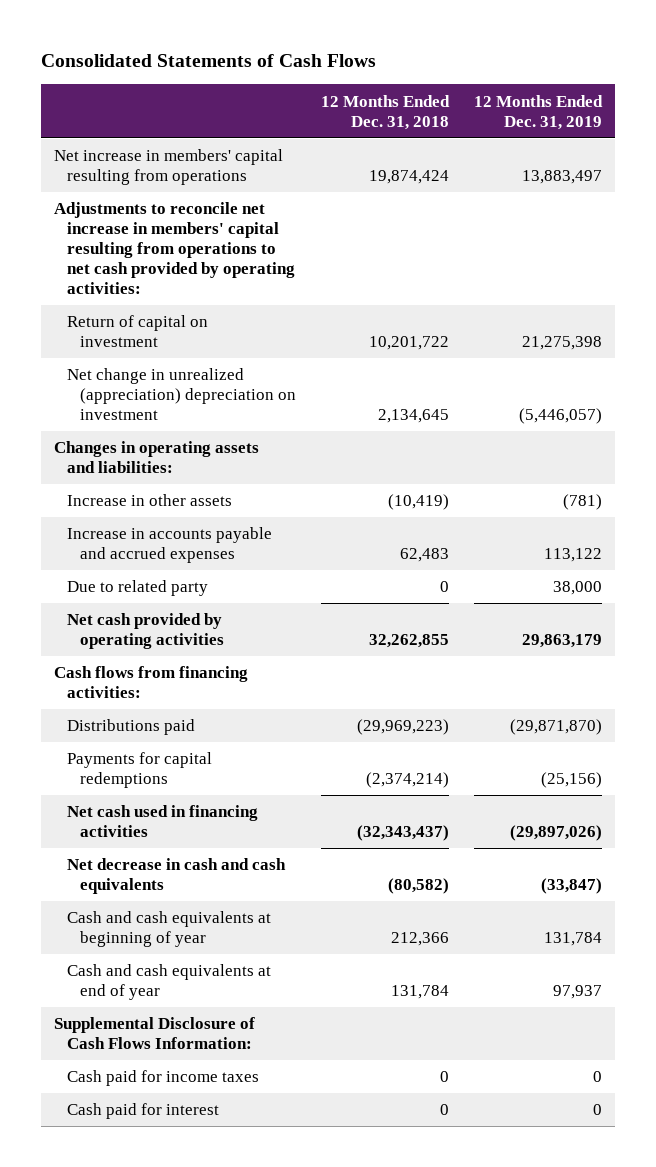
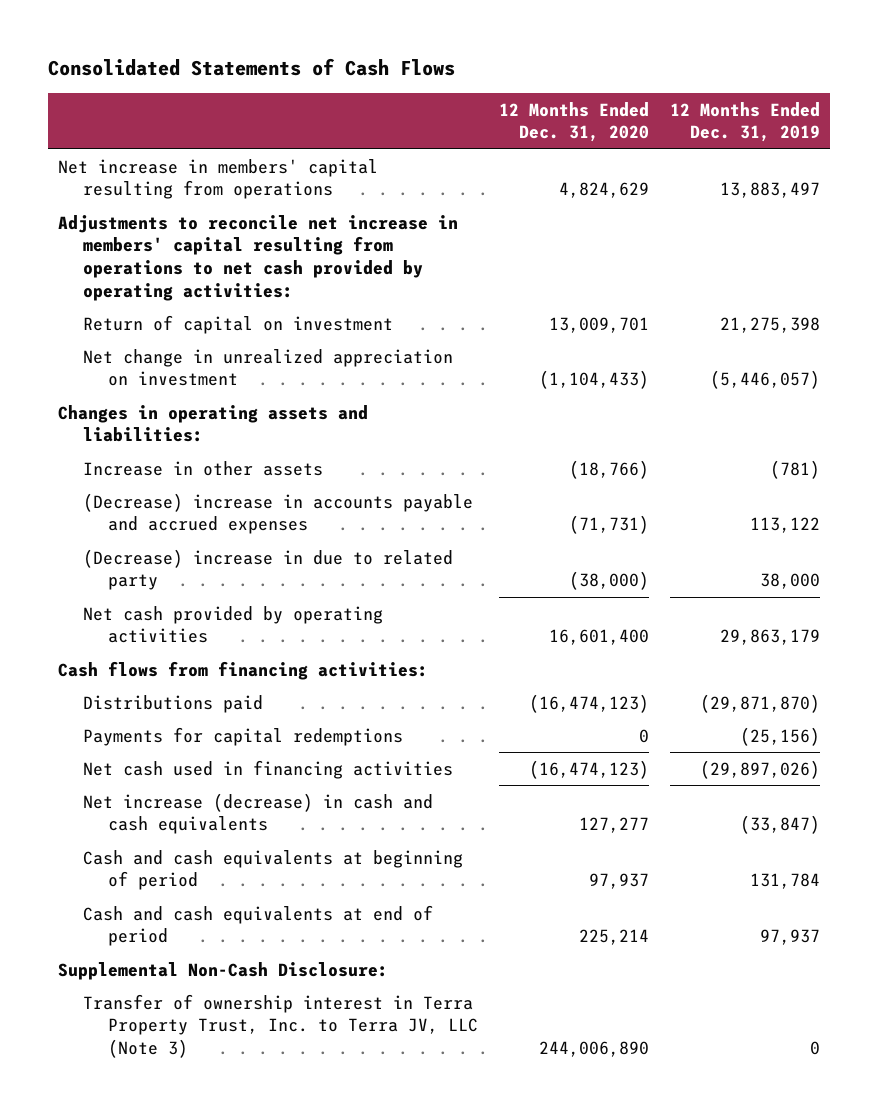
[321,94,451,130] 12 Months Ended Dec. 31, 2018 -> none
none -> [498,101,649,143] 12 Months Ended Dec. 31, 2020
[66,368,297,421] Net change in unrealized (appreciation) depreciation on investment -> [83,348,454,387] Net change in unrealized appreciation on investment
[66,527,272,564] Increase in accounts payable and accrued expenses -> [83,492,474,535] (Decrease) increase in accounts payable and accrued expenses
[66,580,208,597] Due to related party -> [83,548,454,591] (Decrease) increase in due to related party
[66,1070,259,1087] Cash paid for income taxes -> none
[66,1103,219,1120] Cash paid for interest -> none
[66,858,286,895] Net decrease in cash and cash equivalents -> [83,792,434,835] Net increase (decrease) in cash and cash equivalents
[66,911,271,948] Cash and cash equivalents at beginning of year -> [83,849,464,891] Cash and cash equivalents at beginning of period
[66,964,271,1001] Cash and cash equivalents at end of year -> [83,904,434,947] Cash and cash equivalents at end of period
[53,1017,255,1050] Supplemental Disclosure of Cash Flows Information: -> [58,961,389,980] Supplemental Non-Cash Disclosure:
none -> [83,993,478,1058] Transfer of ownership interest in Terra Property Trust, Inc. to Terra JV, LLC (Note 3)

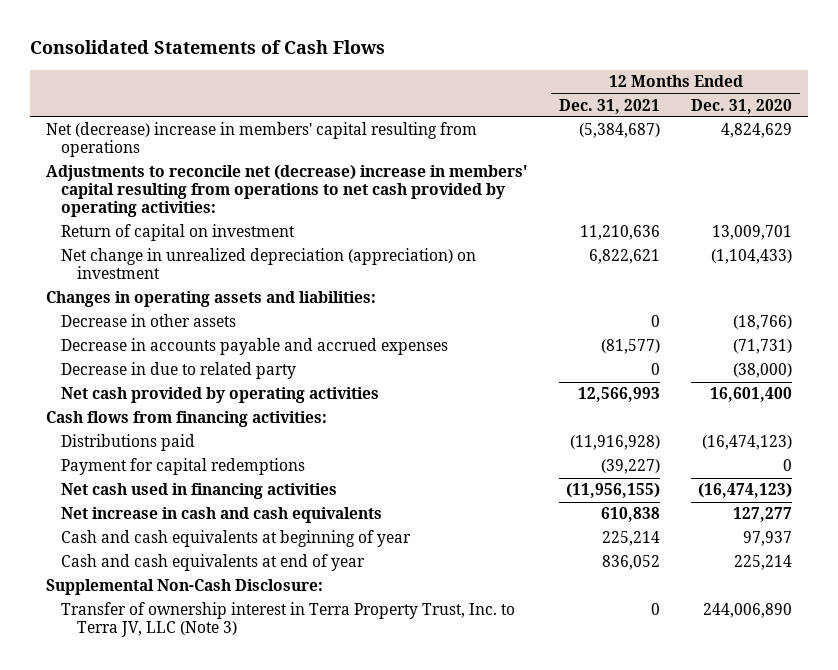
[669,101,820,143] 12 Months Ended Dec. 31, 2019 -> none
none -> [558,98,660,114] Dec. 31, 2021
[58,158,379,200] Net increase in members' capital resulting from operations -> [45,122,477,158] Net (decrease) increase in members' capital resulting from operations
[58,214,459,301] Adjustments to reconcile net increase in members' capital resulting from operations to net cash provided by operating activities: -> [45,165,528,218] Adjustments to reconcile net (decrease) increase in members' capital resulting from operations to net cash provided by operating activities:
[83,348,454,387] Net change in unrealized appreciation on investment -> [61,248,477,280] Net change in unrealized depreciation (appreciation) on investment
[83,460,324,476] Increase in other assets -> [61,314,237,328] Decrease in other assets
[83,492,474,535] (Decrease) increase in accounts payable and accrued expenses -> [61,338,449,356] Decrease in accounts payable and accrued expenses
[83,548,454,591] (Decrease) increase in due to related party -> [61,362,297,380] Decrease in due to related party
[83,726,404,746] Payments for capital redemptions -> [61,458,306,476] Payment for capital redemptions
[83,792,434,835] Net increase (decrease) in cash and cash equivalents -> [61,507,383,524] Net increase in cash and cash equivalents
[83,849,464,891] Cash and cash equivalents at beginning of period -> [61,530,412,548] Cash and cash equivalents at beginning of year
[83,904,434,947] Cash and cash equivalents at end of period -> [61,554,366,572] Cash and cash equivalents at end of year

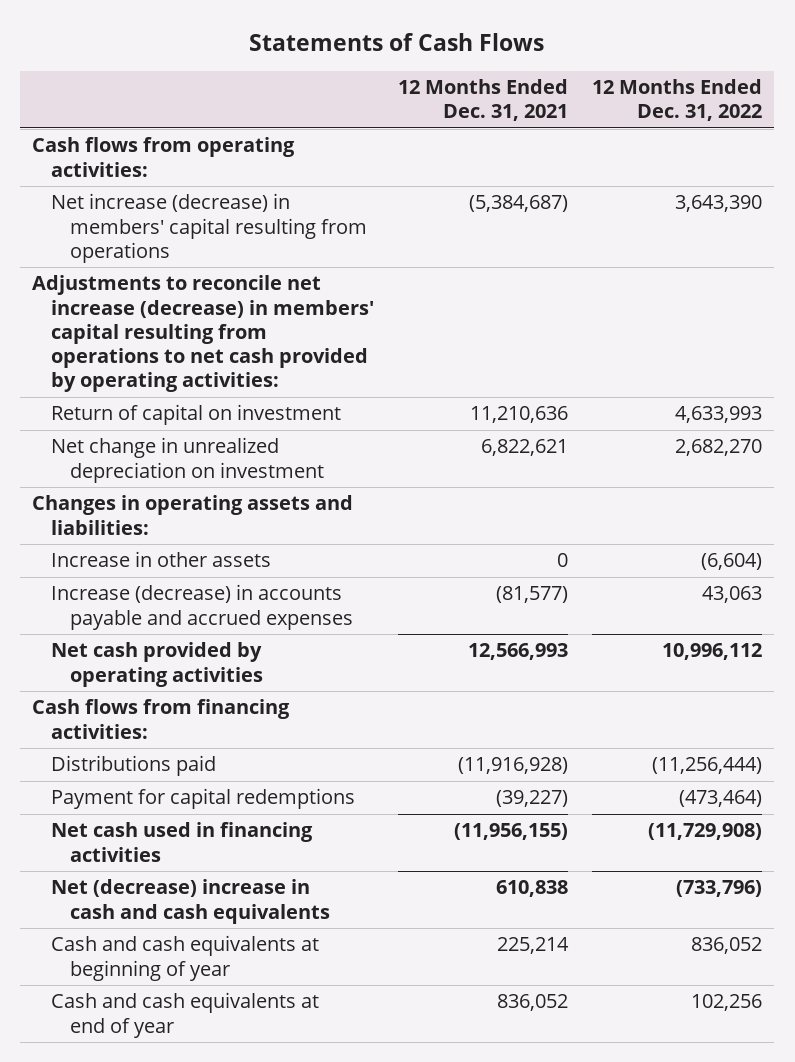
[29,40,385,55] Consolidated Statements of Cash Flows -> [249,32,545,51] Statements of Cash Flows
[691,98,793,114] Dec. 31, 2020 -> none
none -> [592,78,763,122] 12 Months Ended Dec. 31, 2022
none -> [32,137,296,177] Cash flows from operating activities:
[45,122,477,158] Net (decrease) increase in members' capital resulting from operations -> [51,193,368,263] Net increase (decrease) in members' capital resulting from operations
[45,165,528,218] Adjustments to reconcile net (decrease) increase in members' capital resulting from operations to net cash provided by operating activities: -> [32,275,375,393] Adjustments to reconcile net increase (decrease) in members' capital resulting from operations to net cash provided by operating activities:
[61,248,477,280] Net change in unrealized depreciation (appreciation) on investment -> [51,437,325,483] Net change in unrealized depreciation on investment
[61,362,297,380] Decrease in due to related party -> none
[61,314,237,328] Decrease in other assets -> [51,551,272,568] Increase in other assets
[61,338,449,356] Decrease in accounts payable and accrued expenses -> [51,584,354,630] Increase (decrease) in accounts payable and accrued expenses
[61,507,383,524] Net increase in cash and cash equivalents -> [51,879,331,924] Net (decrease) increase in cash and cash equivalents
[45,579,323,596] Supplemental Non-Cash Disclosure: -> none
[61,602,516,638] Transfer of ownership interest in Terra Property Trust, Inc. to Terra JV, LLC (Note 3) -> none

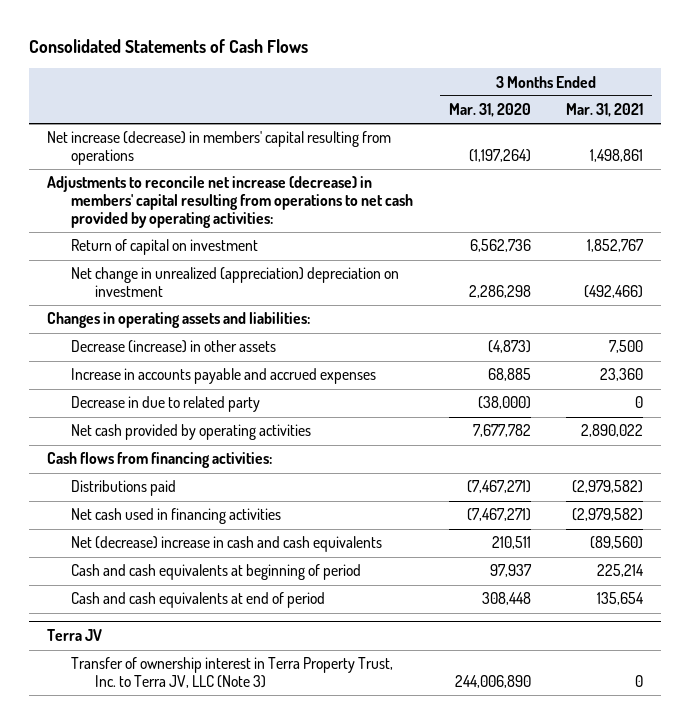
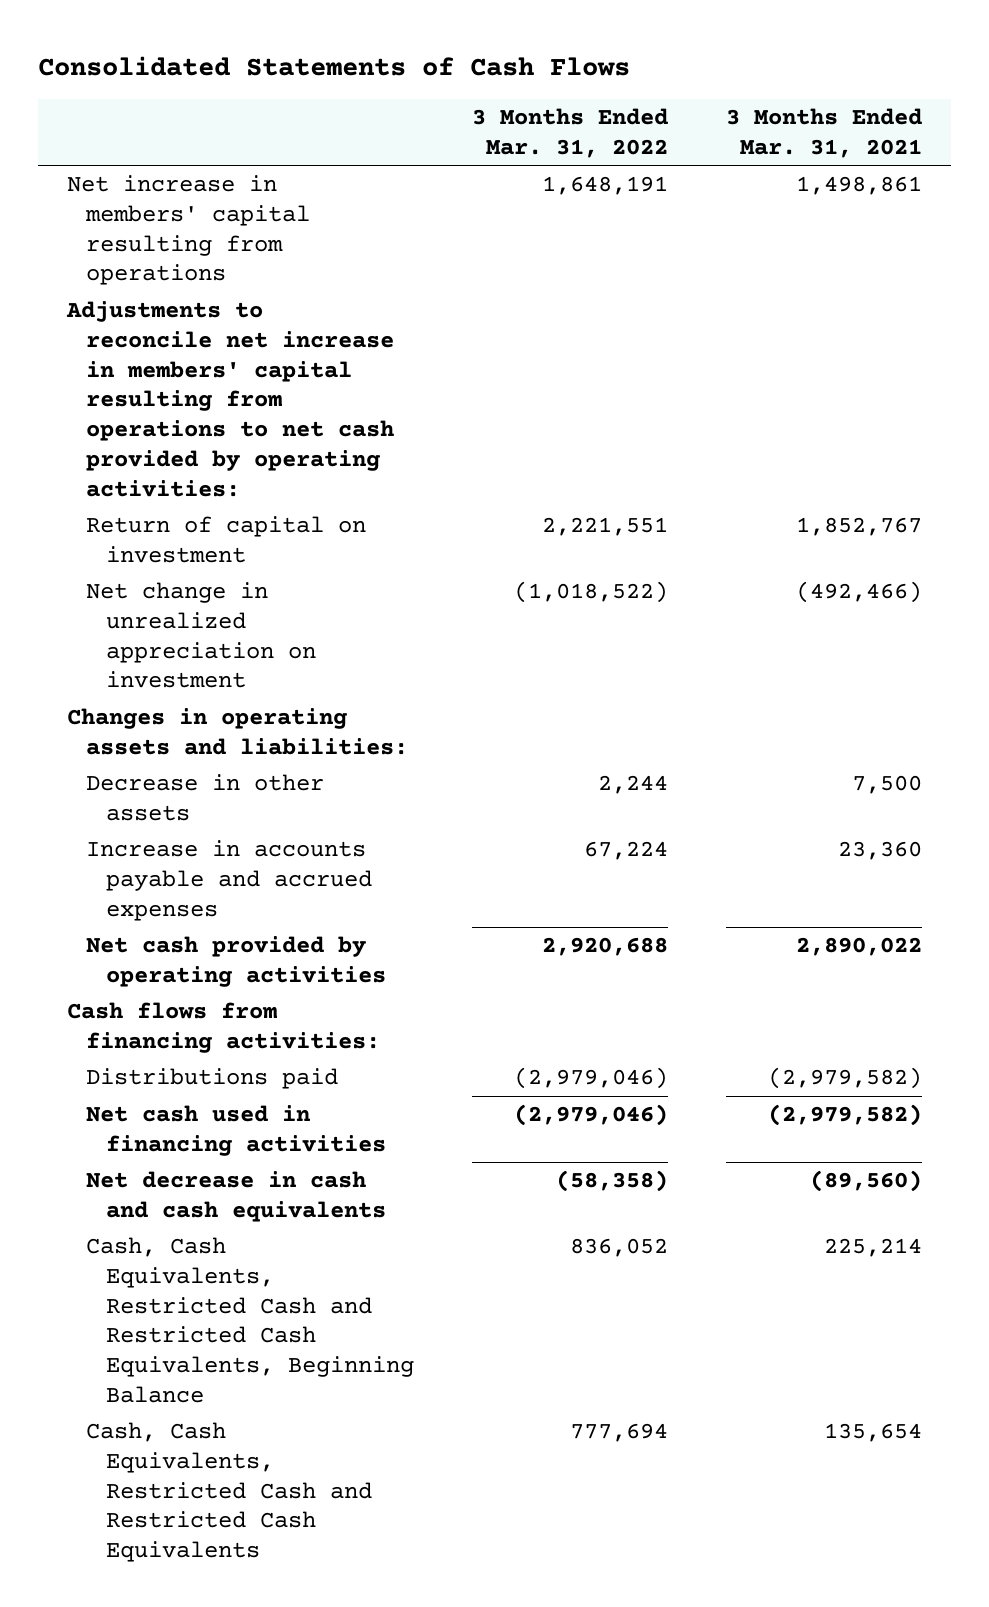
[448,103,531,118] Mar. 31, 2020 -> none
none -> [471,107,668,158] 3 Months Ended Mar. 31, 2022
[46,131,391,166] Net increase (decrease) in members' capital resulting from operations -> [66,175,311,286] Net increase in members' capital resulting from operations
[46,176,414,229] Adjustments to reconcile net increase (decrease) in members' capital resulting from operations to net cash provided by operating activities: -> [65,301,395,497] Adjustments to reconcile net increase in members' capital resulting from operations to net cash provided by operating activities:
[71,267,400,298] Net change in unrealized (appreciation) depreciation on investment -> [86,582,316,689] Net change in unrealized appreciation on investment
[71,340,277,354] Decrease (increase) in other assets -> [86,774,325,821] Decrease in other assets
[71,396,261,413] Decrease in due to related party -> none
[46,629,102,642] Terra JV -> none
[71,657,394,689] Transfer of ownership interest in Terra Property Trust, Inc. to Terra JV, LLC (Note 3) -> none
[71,536,383,553] Net (decrease) increase in cash and cash equivalents -> [86,1171,386,1222] Net decrease in cash and cash equivalents
[71,564,362,581] Cash and cash equivalents at beginning of period -> [86,1237,414,1403] Cash, Cash Equivalents, Restricted Cash and Restricted Cash Equivalents, Beginning Balance
[71,592,326,609] Cash and cash equivalents at end of period -> [86,1422,372,1563] Cash, Cash Equivalents, Restricted Cash and Restricted Cash Equivalents

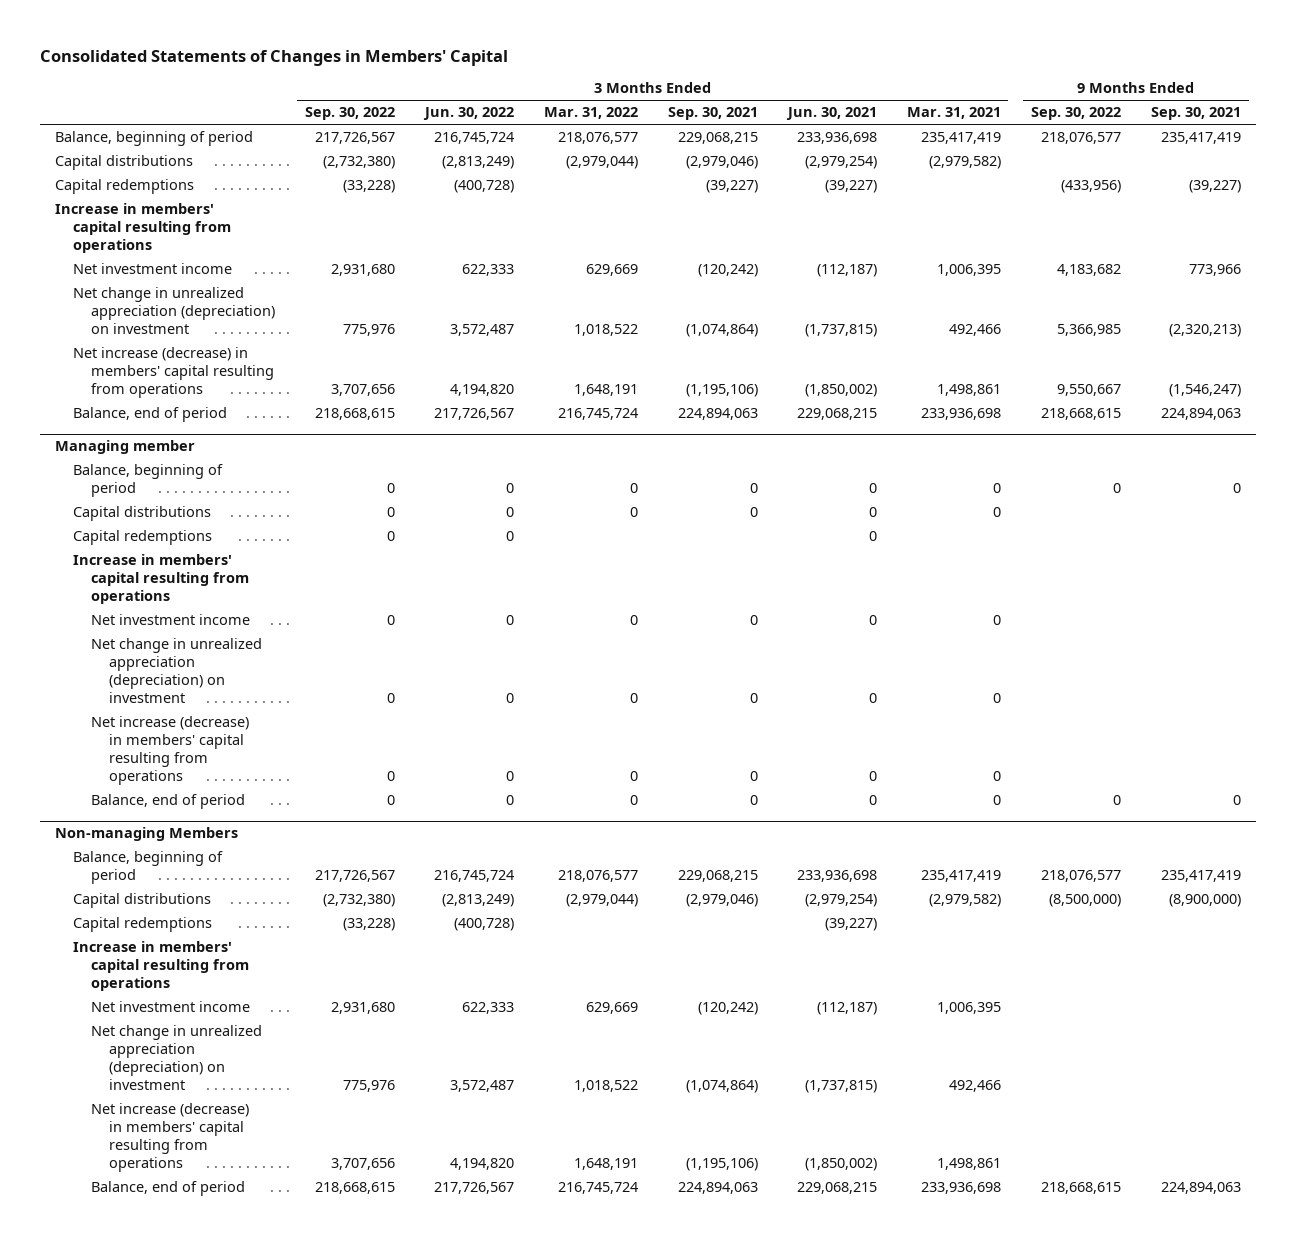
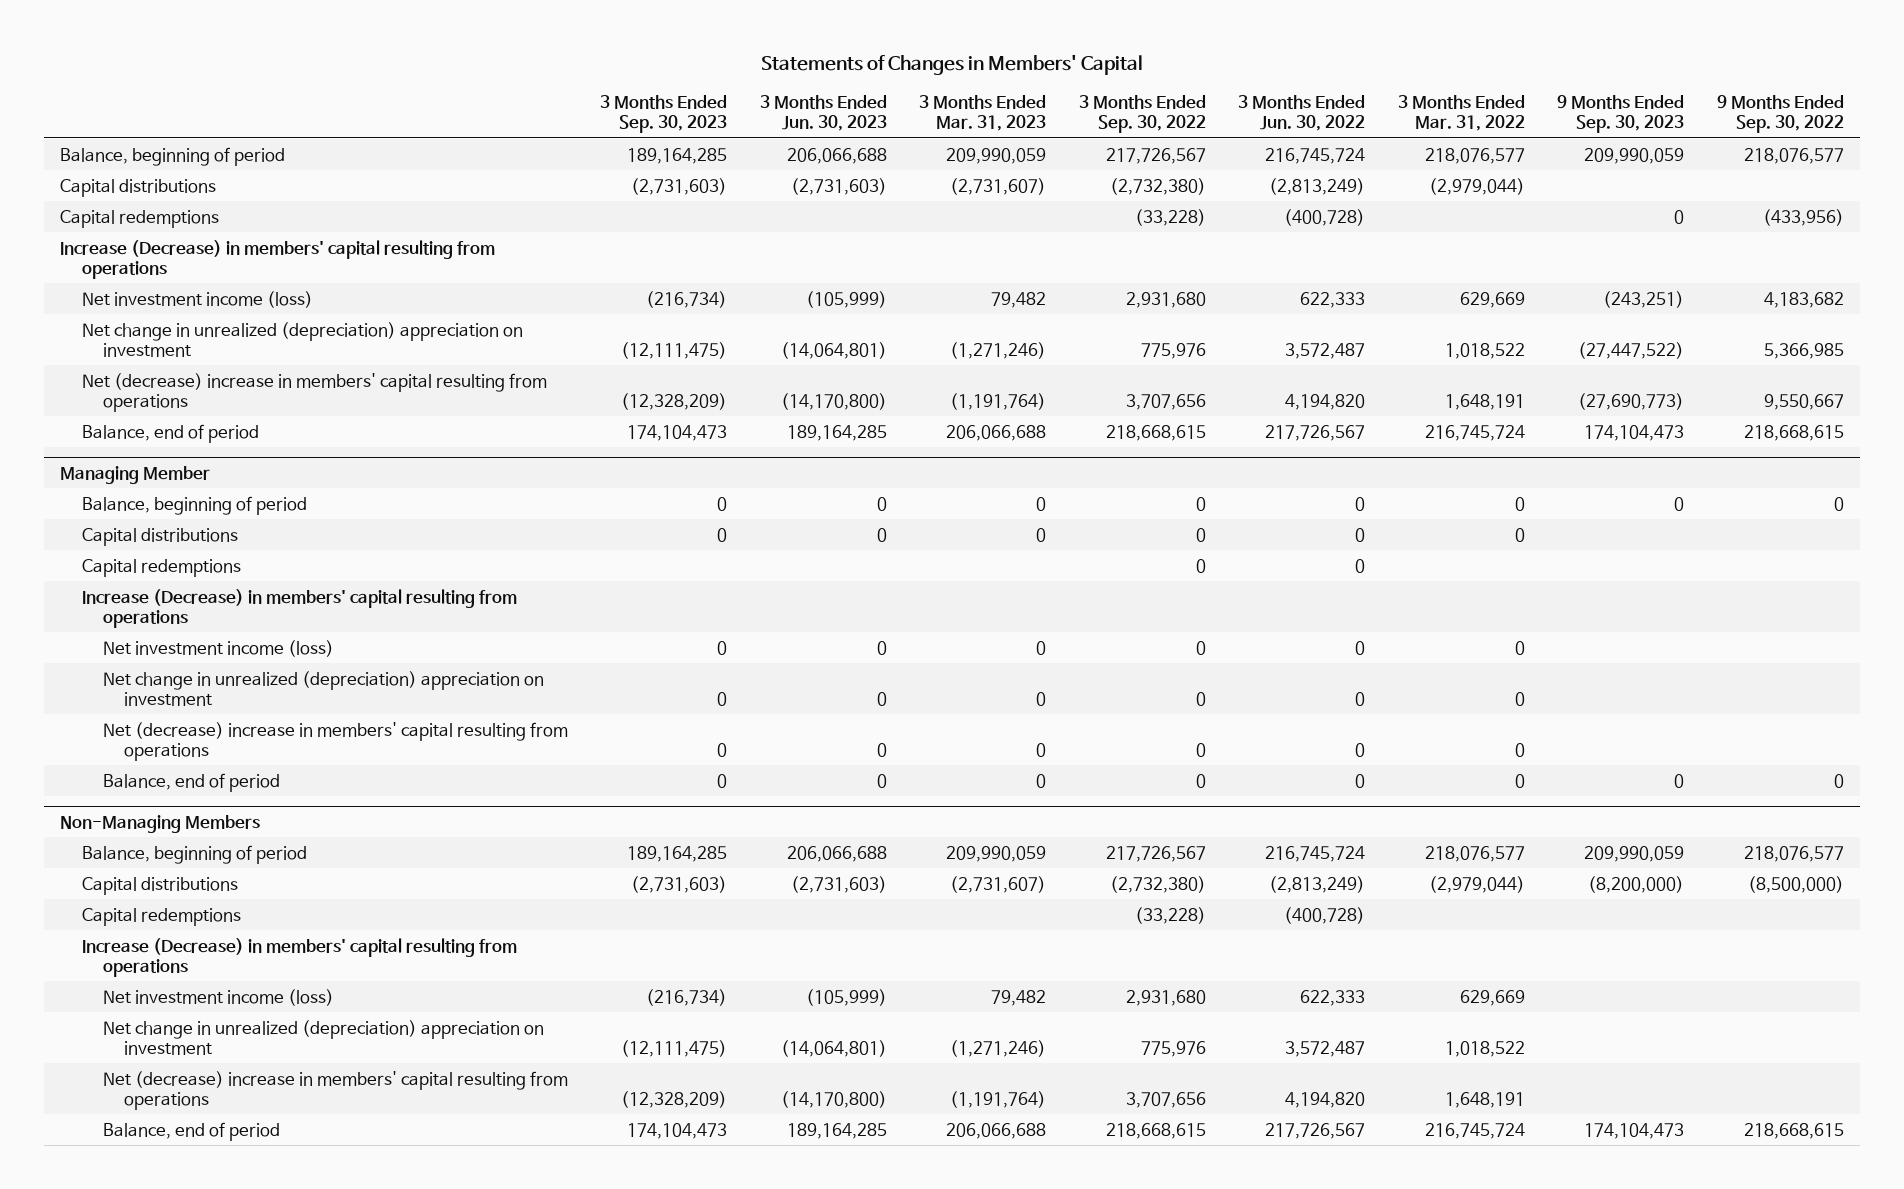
[39,49,508,66] Consolidated Statements of Changes in Members' Capital -> [760,54,1143,75] Statements of Changes in Members' Capital
[667,107,758,121] Sep. 30, 2021 -> none
[785,107,877,121] Jun. 30, 2021 -> none
[906,107,1001,120] Mar. 31, 2021 -> none
[1151,107,1242,121] Sep. 30, 2021 -> none
none -> [600,94,728,133] 3 Months Ended Sep. 30, 2023
none -> [759,94,887,131] 3 Months Ended Jun. 30, 2023
none -> [919,94,1047,131] 3 Months Ended Mar. 31, 2023
none -> [1557,94,1685,133] 9 Months Ended Sep. 30, 2023
[54,203,231,254] Increase in members' capital resulting from operations -> [60,239,496,279] Increase (Decrease) in members' capital resulting from operations
[72,263,232,275] Net investment income -> [81,290,313,308] Net investment income (loss)
[72,287,275,335] Net change in unrealized appreciation (depreciation) on investment -> [81,321,523,357] Net change in unrealized (depreciation) appreciation on investment
[72,347,274,399] Net increase (decrease) in members' capital resulting from operations -> [81,372,547,412] Net (decrease) increase in members' capital resulting from operations
[54,440,195,455] Managing member -> [60,465,211,484] Managing Member
[72,554,249,605] Increase in members' capital resulting from operations -> [81,588,517,628] Increase (Decrease) in members' capital resulting from operations
[90,614,250,626] Net investment income -> [103,639,335,657] Net investment income (loss)
[90,638,262,704] Net change in unrealized appreciation (depreciation) on investment -> [103,670,545,706] Net change in unrealized (depreciation) appreciation on investment
[90,716,249,786] Net increase (decrease) in members' capital resulting from operations -> [103,721,569,761] Net (decrease) increase in members' capital resulting from operations
[54,827,238,842] Non-managing Members -> [60,814,261,833] Non-Managing Members
[72,941,249,992] Increase in members' capital resulting from operations -> [81,937,517,977] Increase (Decrease) in members' capital resulting from operations
[90,1001,250,1013] Net investment income -> [103,988,335,1006] Net investment income (loss)
[90,1025,262,1091] Net change in unrealized appreciation (depreciation) on investment -> [103,1019,545,1055] Net change in unrealized (depreciation) appreciation on investment
[90,1103,249,1173] Net increase (decrease) in members' capital resulting from operations -> [103,1070,569,1110] Net (decrease) increase in members' capital resulting from operations

